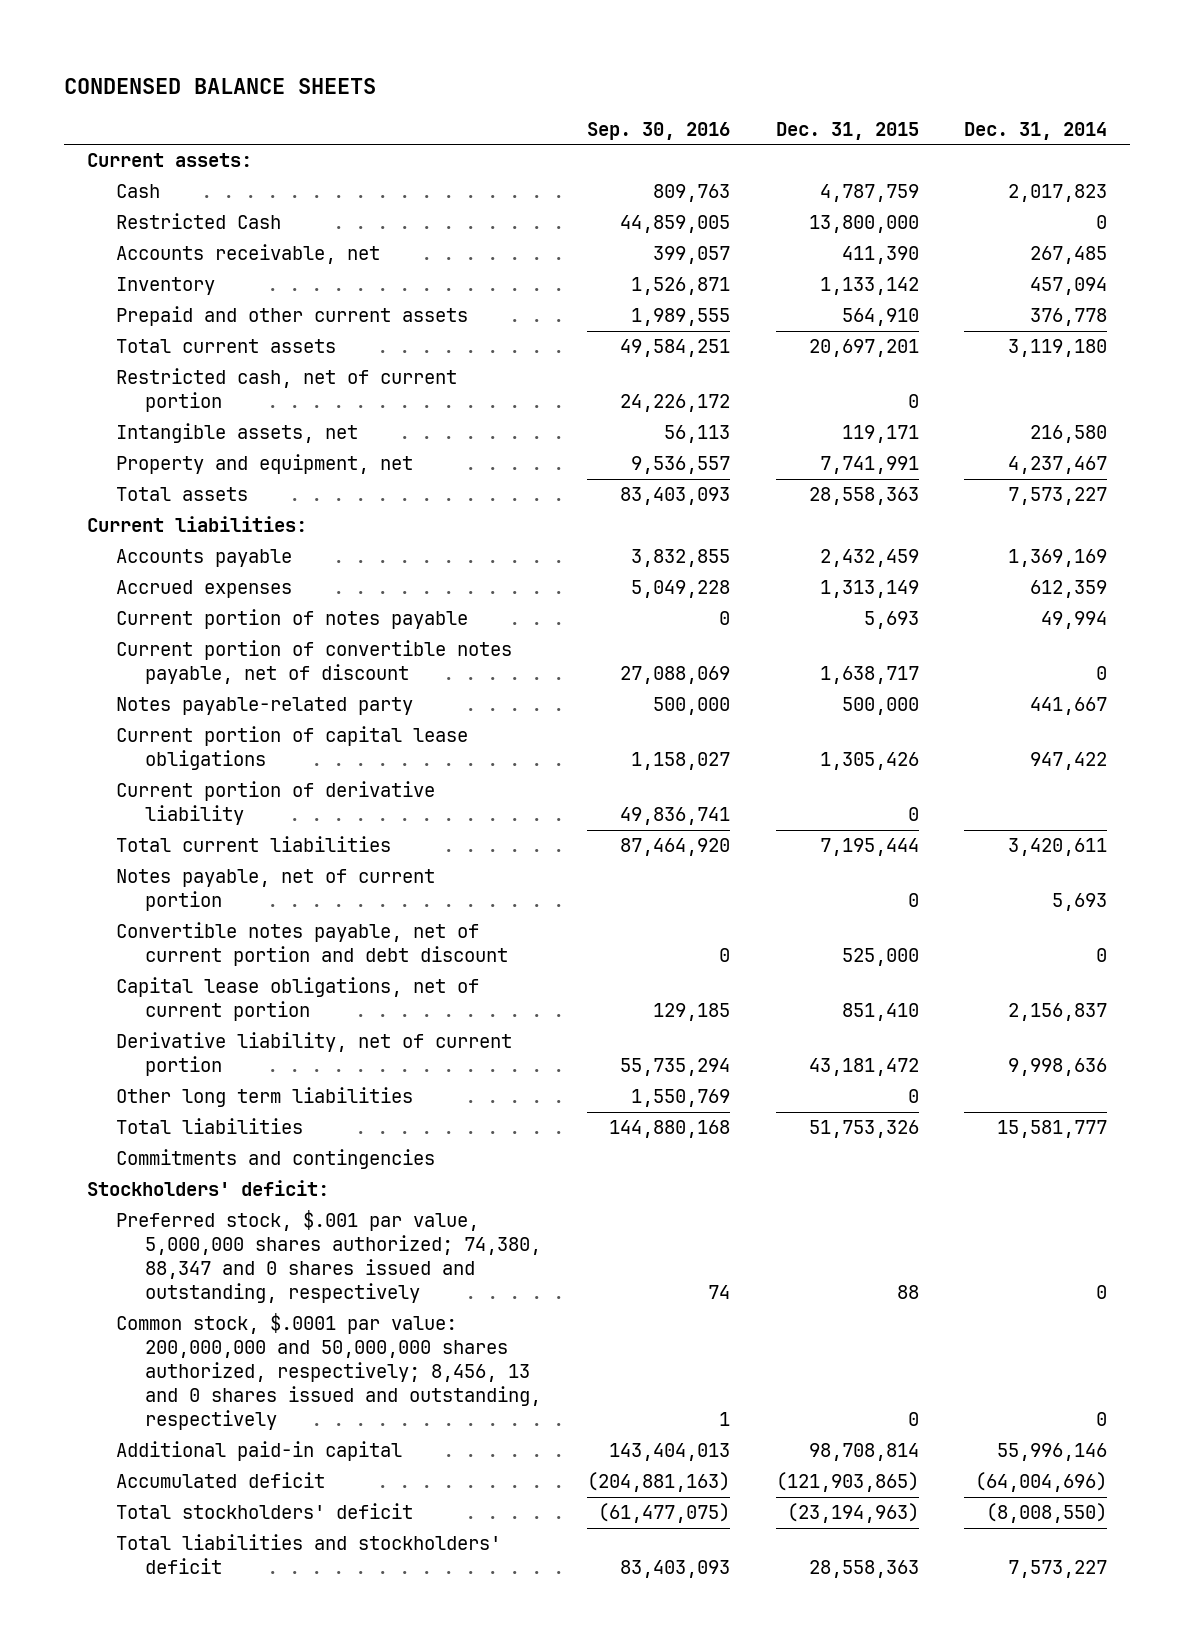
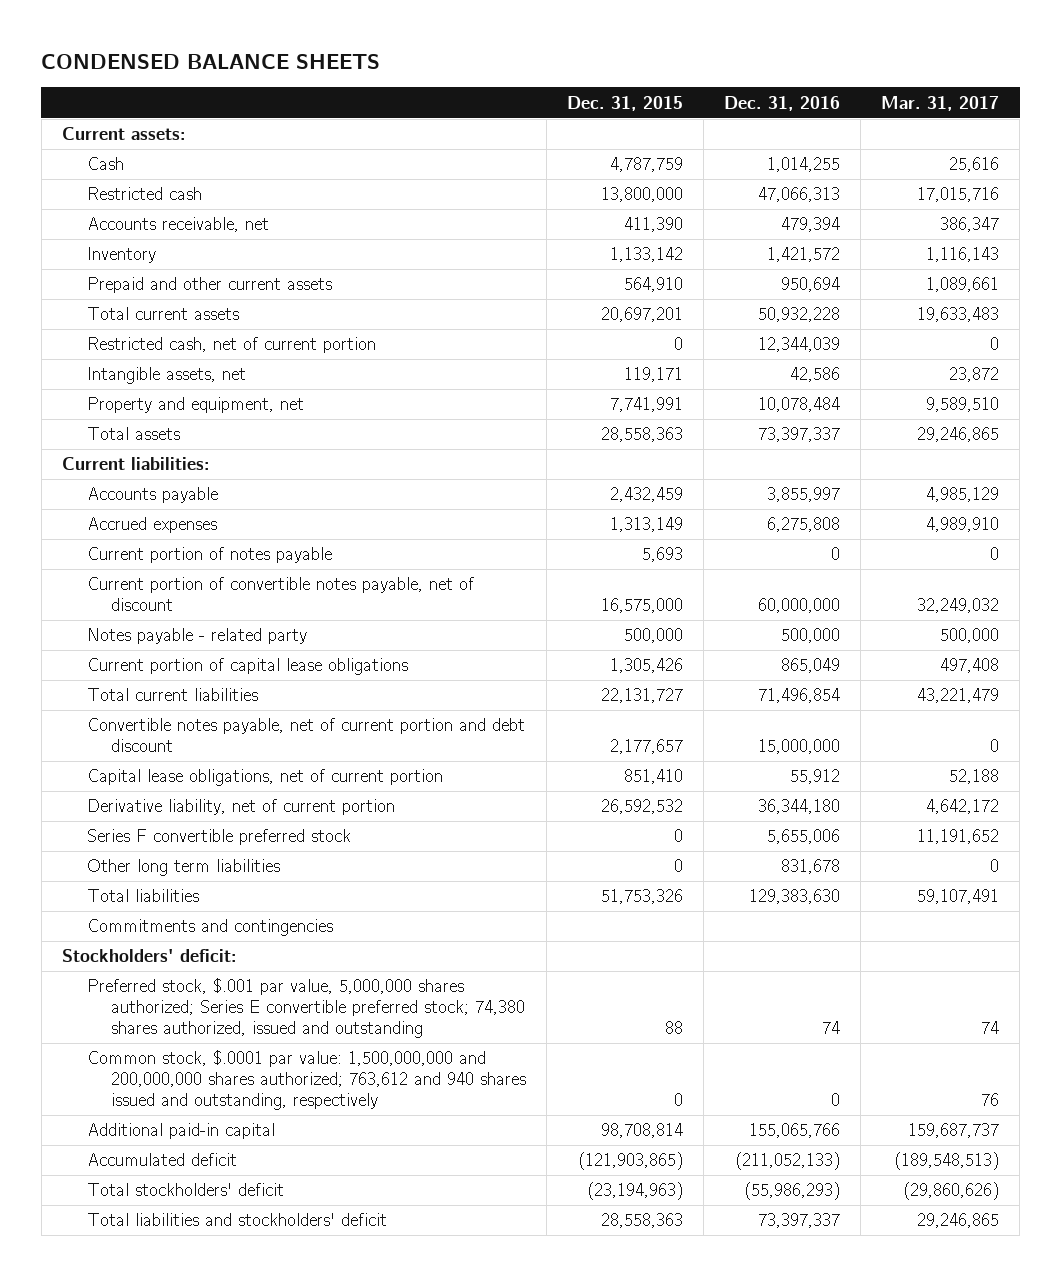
[587,121,731,140] Sep. 30, 2016 -> none
[964,121,1108,140] Dec. 31, 2014 -> none
none -> [724,95,841,111] Dec. 31, 2016
none -> [881,95,1000,111] Mar. 31, 2017
[116,213,282,230] Restricted Cash -> [86,187,202,201] Restricted cash
[819,666,919,685] 1,638,717 -> [601,598,684,614] 16,575,000
[116,697,414,716] Notes payable-related party -> [86,628,307,645] Notes payable - related party
[116,781,436,826] Current portion of derivative liability -> none
[116,869,436,912] Notes payable, net of current portion -> none
[819,838,919,857] 7,195,444 -> [601,688,684,704] 22,131,727
[841,948,919,967] 525,000 -> [610,739,684,755] 2,177,657
[808,1058,919,1077] 43,181,472 -> [601,799,684,815] 26,592,532
none -> [86,829,351,846] Series F convertible preferred stock
[116,1210,542,1304] Preferred stock, $.001 par value, 5,000,000 shares authorized; 74,380, 88,347 and 0 shares issued and outstanding, respectively -> [86,978,526,1039] Preferred stock, $.001 par value, 5,000,000 shares authorized; Series E convertible preferred stock; 74,380 shares authorized, issued and outstanding
[116,1313,542,1431] Common stock, $.0001 par value: 200,000,000 and 50,000,000 shares authorized, respectively; 8,456, 13 and 0 shares issued and outstanding, respectively -> [86,1050,527,1111] Common stock, $.0001 par value: 1,500,000,000 and 200,000,000 shares authorized; 763,612 and 940 shares issued and outstanding, respectively

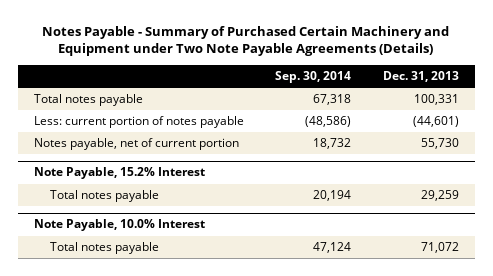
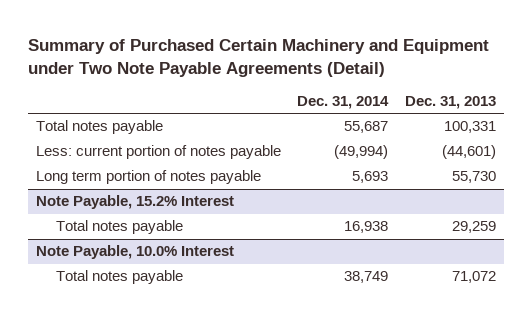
[42,25,450,57] Notes Payable - Summary of Purchased Certain Machinery and Equipment under Two Note Payable Agreements (Details) -> [27,38,489,77] Summary of Purchased Certain Machinery and Equipment under Two Note Payable Agreements (Detail)
[275,71,352,84] Sep. 30, 2014 -> none
none -> [297,96,390,110] Dec. 31, 2014
[33,138,239,151] Notes payable, net of current portion -> [36,170,262,185] Long term portion of notes payable

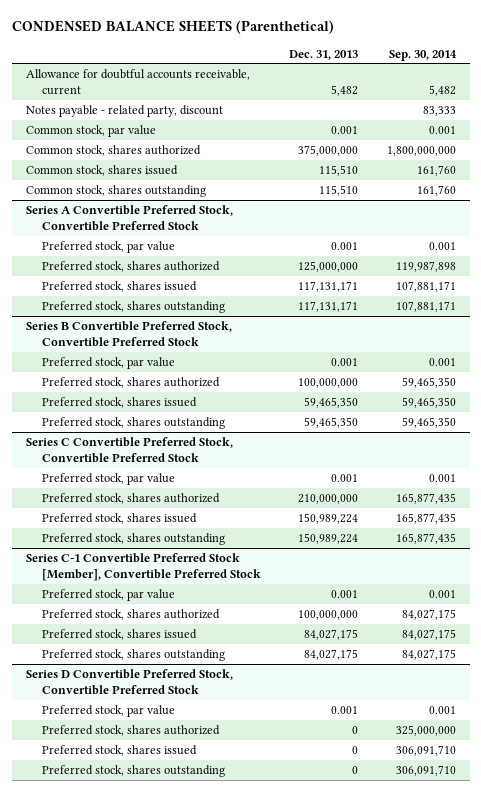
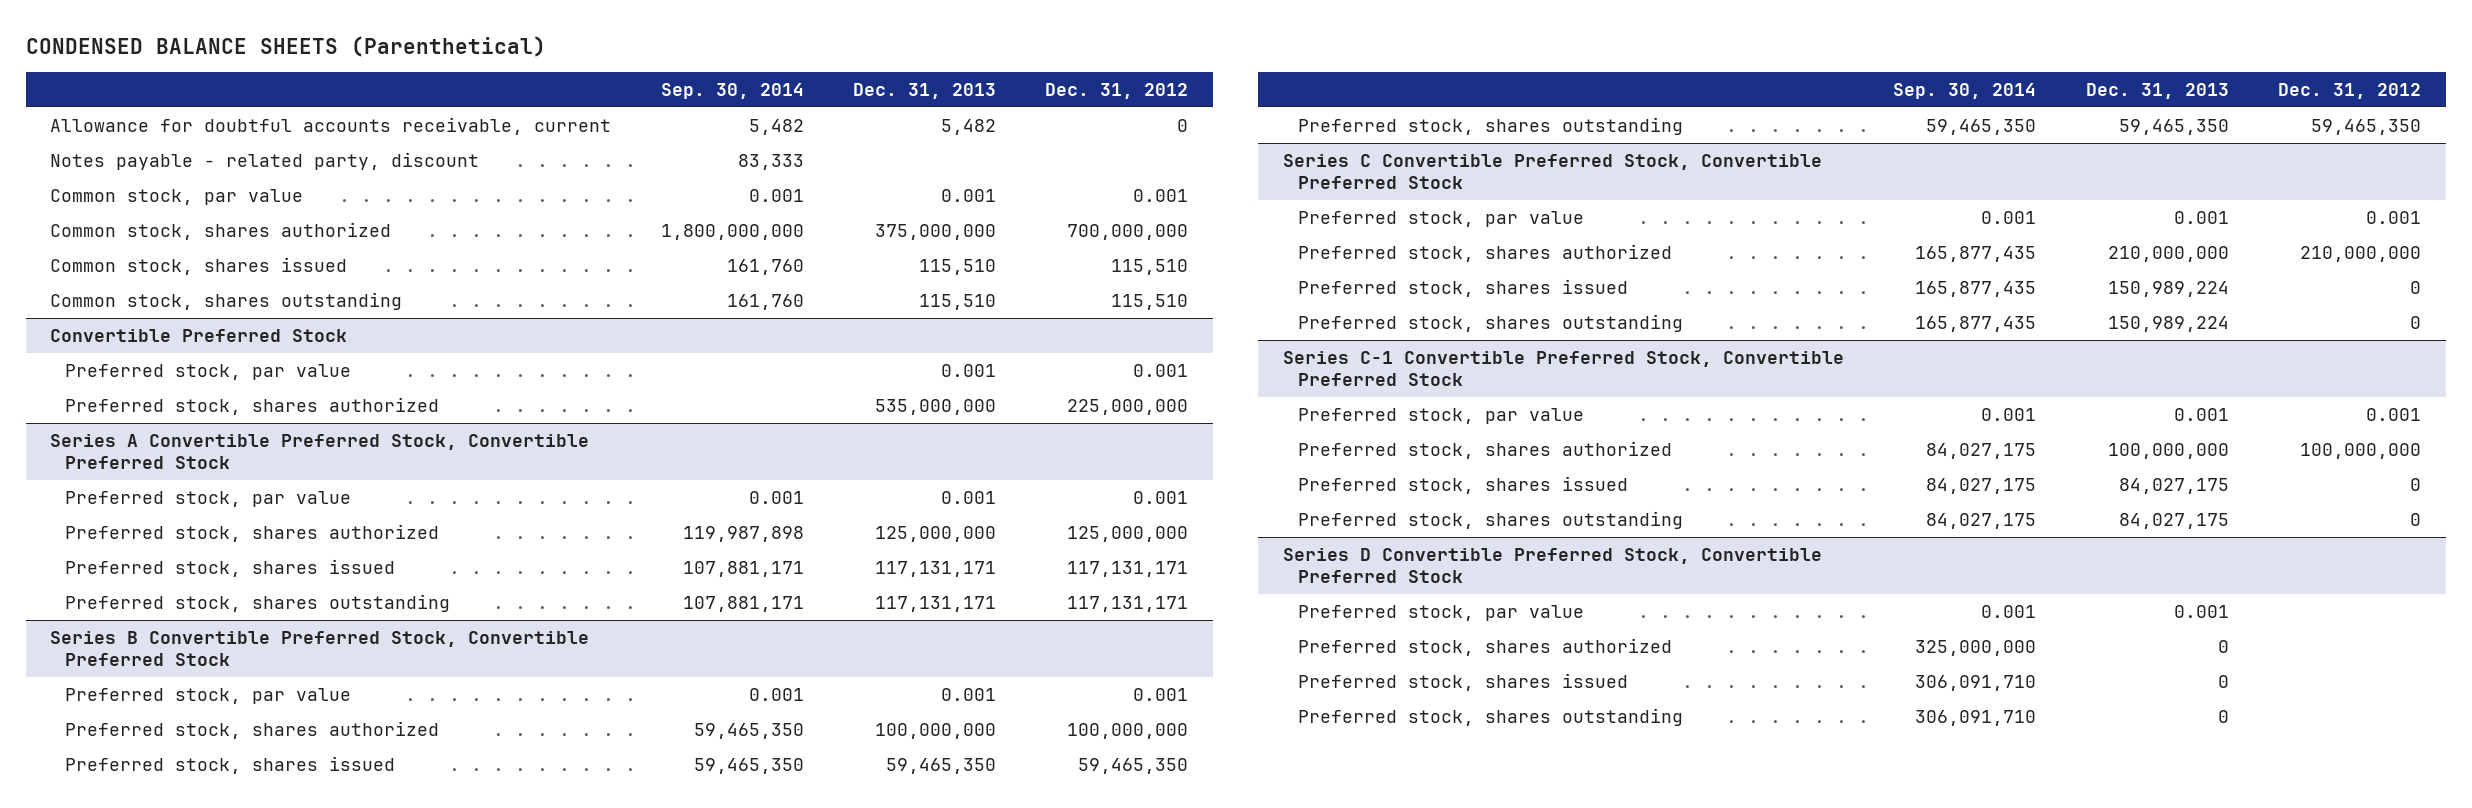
none -> [1045,82,1189,99] Dec. 31, 2012
none -> [50,329,348,343] Convertible Preferred Stock
none -> [65,364,352,381] Preferred stock, par value
none -> [65,397,440,416] Preferred stock, shares authorized
[25,552,262,581] Series C-1 Convertible Preferred Stock [Member], Convertible Preferred Stock -> [1283,351,1845,387] Series C-1 Convertible Preferred Stock, Convertible Preferred Stock

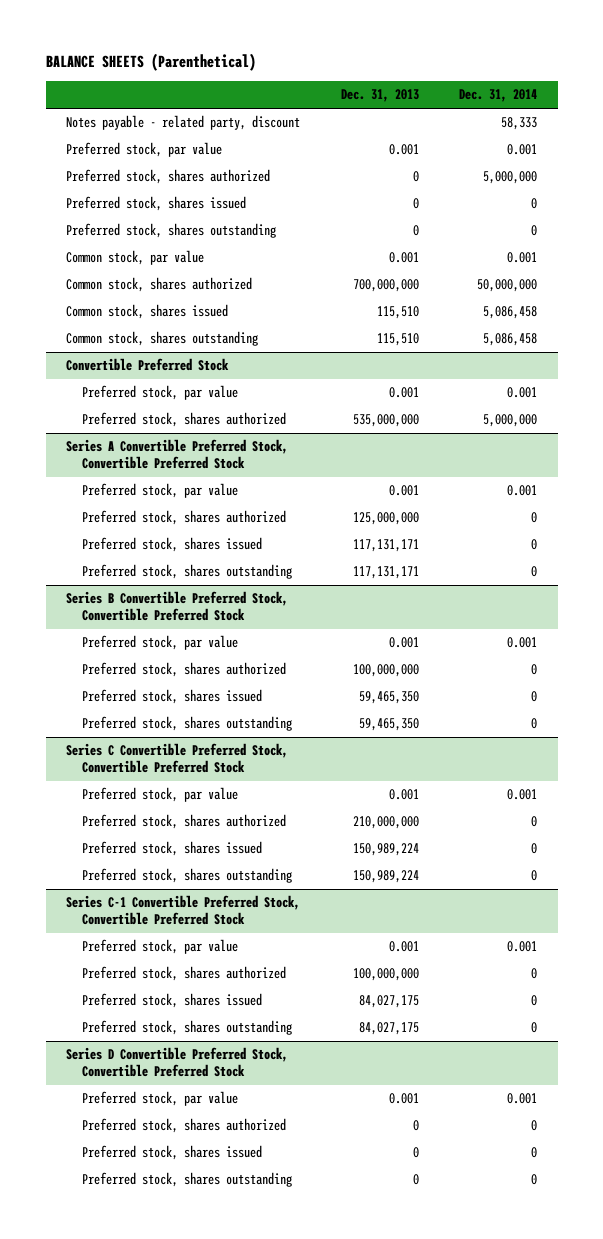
[25,35,546,57] CONDENSED BALANCE SHEETS (Parenthetical) -> [45,53,256,72] BALANCE SHEETS (Parenthetical)
[660,82,804,99] Sep. 30, 2014 -> none
[1045,82,1189,99] Dec. 31, 2012 -> none
none -> [459,89,538,103] Dec. 31, 2014
[50,117,612,136] Allowance for doubtful accounts receivable, current -> none
none -> [65,142,222,158] Preferred stock, par value
none -> [65,169,270,185] Preferred stock, shares authorized
none -> [65,196,246,212] Preferred stock, shares issued
none -> [65,223,276,239] Preferred stock, shares outstanding
[875,224,997,241] 375,000,000 -> [352,279,419,293] 700,000,000

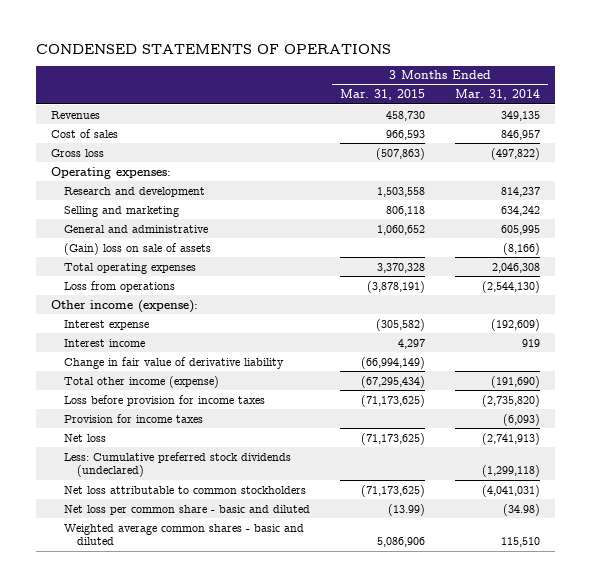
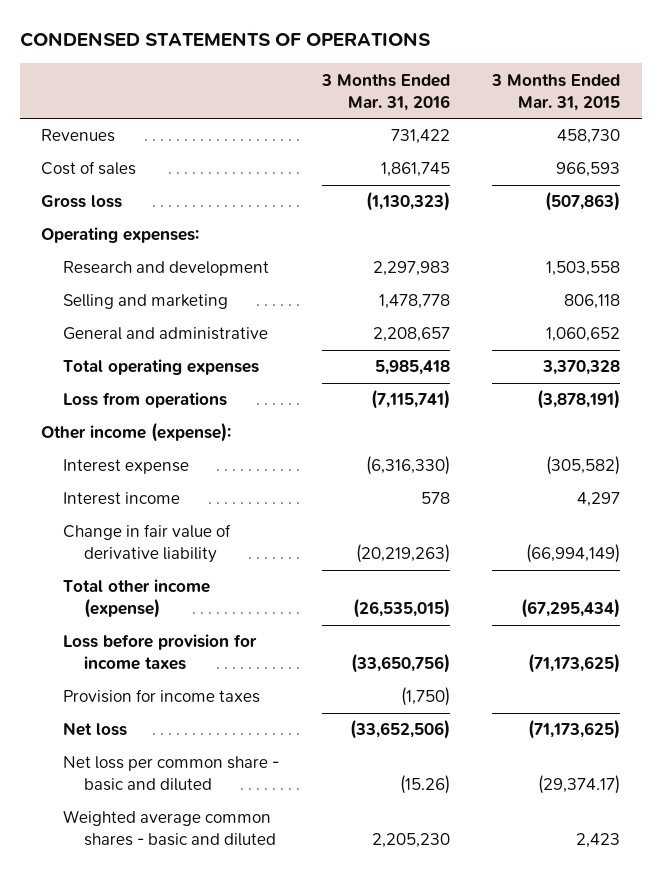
[455,89,541,101] Mar. 31, 2014 -> none
none -> [320,73,450,111] 3 Months Ended Mar. 31, 2016
[63,242,211,255] (Gain) loss on sale of assets -> none
[63,451,291,478] Less: Cumulative preferred stock dividends (undeclared) -> none
[63,485,306,494] Net loss attributable to common stockholders -> none
[388,503,426,516] (13.99) -> [538,775,621,795] (29,374.17)
[377,537,426,548] 5,086,906 -> [576,833,621,849] 2,423

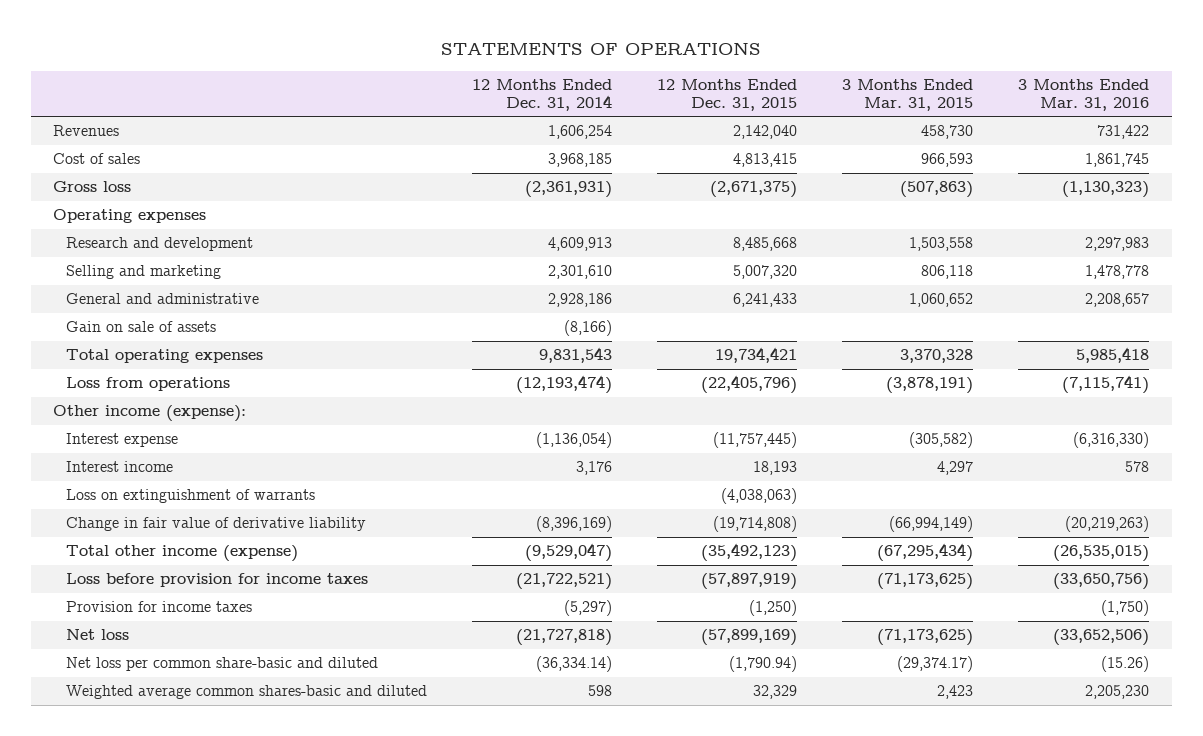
[19,32,430,48] CONDENSED STATEMENTS OF OPERATIONS -> [441,42,762,56] STATEMENTS OF OPERATIONS
none -> [472,78,613,111] 12 Months Ended Dec. 31, 2014
none -> [657,78,798,111] 12 Months Ended Dec. 31, 2015
[41,227,200,244] Operating expenses: -> [53,209,207,224] Operating expenses
none -> [66,321,217,333] Gain on sale of assets
none -> [66,489,316,504] Loss on extinguishment of warrants
[62,756,279,792] Net loss per common share - basic and diluted -> [66,657,379,672] Net loss per common share-basic and diluted
[62,810,277,847] Weighted average common shares - basic and diluted -> [66,685,428,700] Weighted average common shares-basic and diluted

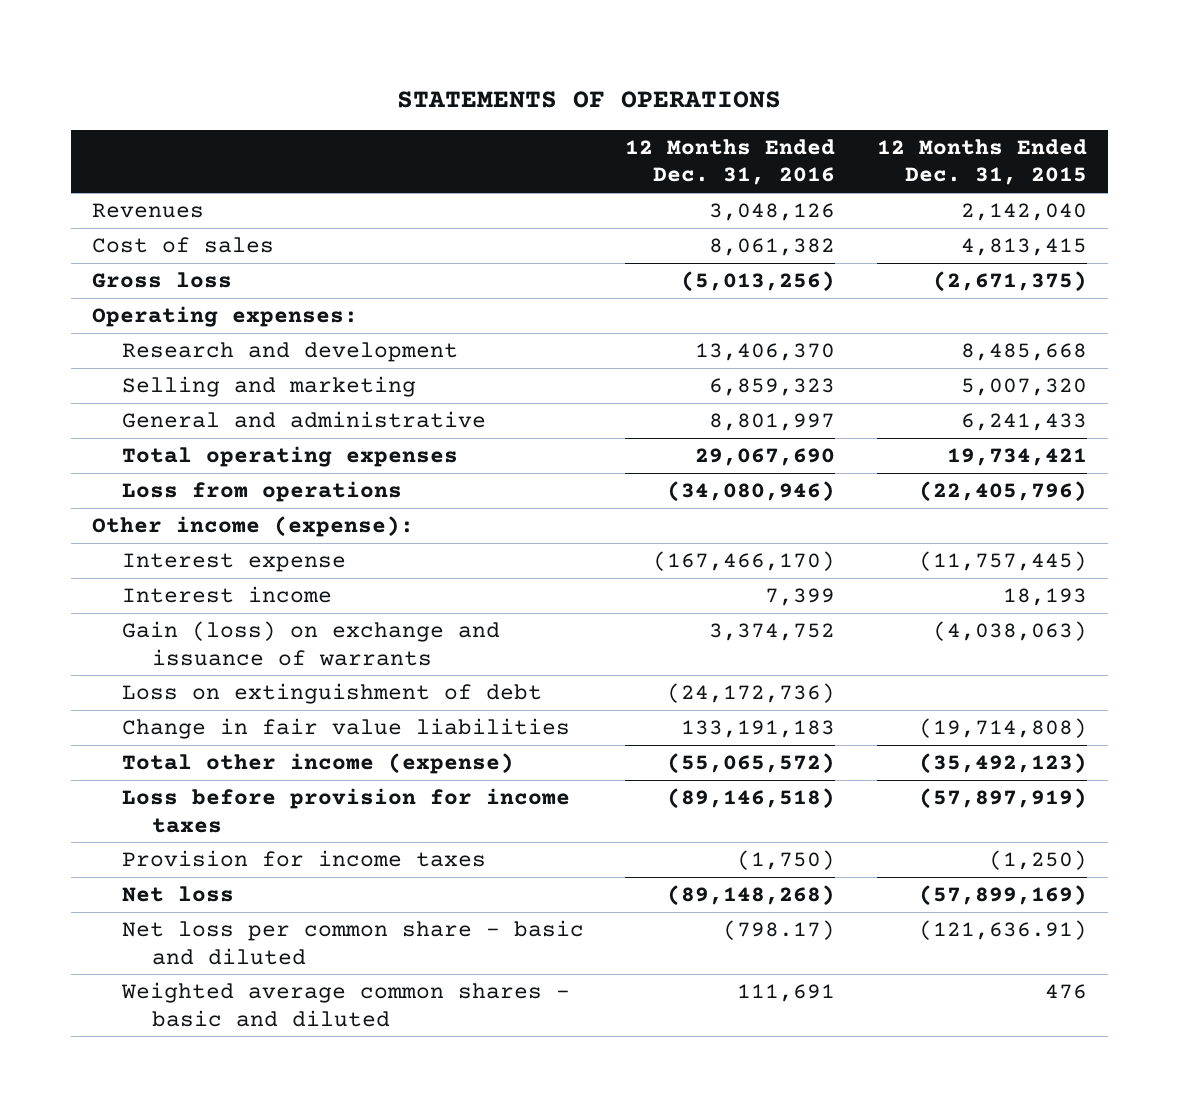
[472,78,613,111] 12 Months Ended Dec. 31, 2014 -> none
[842,78,974,111] 3 Months Ended Mar. 31, 2015 -> none
[1018,78,1150,111] 3 Months Ended Mar. 31, 2016 -> none
none -> [625,138,836,186] 12 Months Ended Dec. 31, 2016
[53,209,207,224] Operating expenses -> [91,306,358,328] Operating expenses:
[66,321,217,333] Gain on sale of assets -> none
[66,489,316,504] Loss on extinguishment of warrants -> [121,621,500,666] Gain (loss) on exchange and issuance of warrants
none -> [121,683,542,705] Loss on extinguishment of debt
[66,517,367,532] Change in fair value of derivative liability -> [121,718,570,740] Change in fair value liabilities
[66,657,379,672] Net loss per common share-basic and diluted -> [121,920,584,965] Net loss per common share - basic and diluted
[729,656,798,673] (1,790.94) -> [919,920,1088,941] (121,636.91)
[66,685,428,700] Weighted average common shares-basic and diluted -> [120,982,570,1027] Weighted average common shares - basic and diluted
[753,685,798,700] 32,329 -> [1045,984,1088,1000] 476

